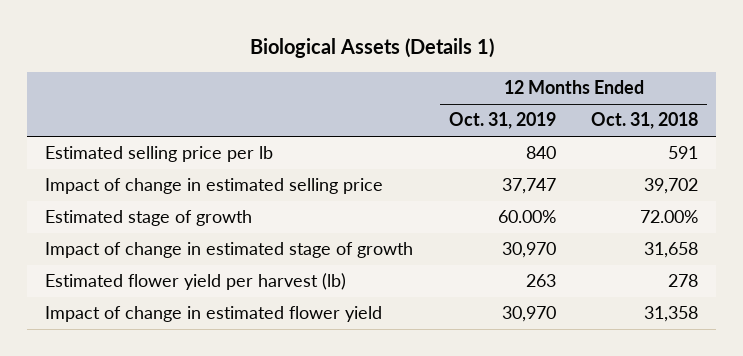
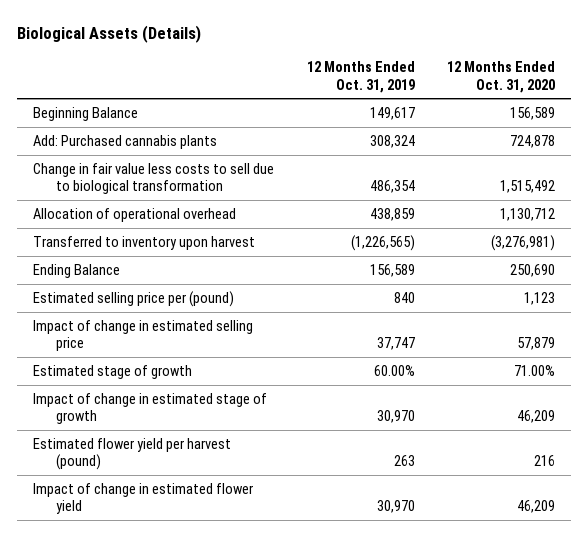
[249,38,494,59] Biological Assets (Details 1) -> [16,25,201,44] Biological Assets (Details)
[591,112,699,130] Oct. 31, 2018 -> none
none -> [447,61,556,93] 12 Months Ended Oct. 31, 2020
none -> [33,106,139,121] Beginning Balance
none -> [33,134,218,149] Add: Purchased cannabis plants
none -> [33,162,275,195] Change in fair value less costs to sell due to biological transformation
none -> [33,207,237,222] Allocation of operational overhead
none -> [33,235,256,250] Transferred to inventory upon harvest
none -> [33,263,121,278] Ending Balance
[45,146,274,163] Estimated selling price per lb -> [33,290,235,307] Estimated selling price per (pound)
[45,273,347,291] Estimated flower yield per harvest (lb) -> [33,437,232,471] Estimated flower yield per harvest (pound)

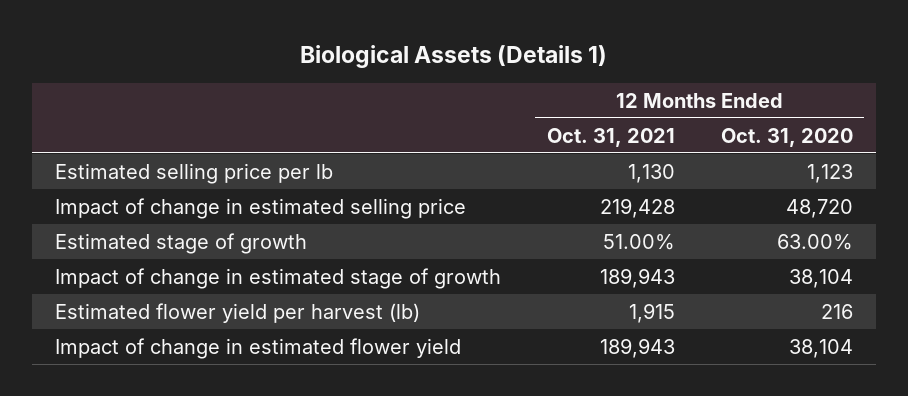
[16,25,201,44] Biological Assets (Details) -> [299,45,607,69] Biological Assets (Details 1)
[306,61,415,93] 12 Months Ended Oct. 31, 2019 -> none
none -> [546,127,675,147] Oct. 31, 2021
[33,106,139,121] Beginning Balance -> none
[33,134,218,149] Add: Purchased cannabis plants -> none
[33,162,275,195] Change in fair value less costs to sell due to biological transformation -> none
[33,207,237,222] Allocation of operational overhead -> none
[33,235,256,250] Transferred to inventory upon harvest -> none
[33,263,121,278] Ending Balance -> none
[33,290,235,307] Estimated selling price per (pound) -> [55,162,334,184] Estimated selling price per lb
[517,337,556,351] 57,879 -> [785,198,853,218] 48,720
[514,364,556,376] 71.00% -> [776,233,853,250] 63.00%
[517,410,556,424] 46,209 -> [788,268,853,288] 38,104
[33,437,232,471] Estimated flower yield per harvest (pound) -> [55,302,421,323] Estimated flower yield per harvest (lb)
[517,500,556,514] 46,209 -> [788,338,853,358] 38,104

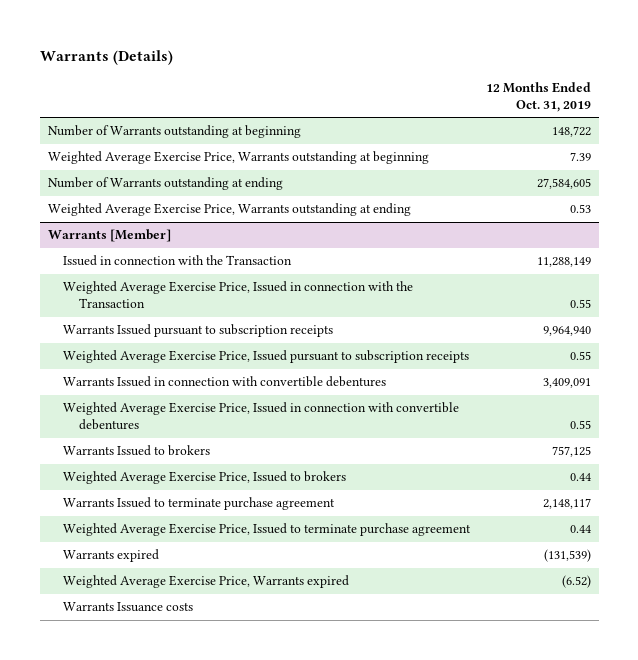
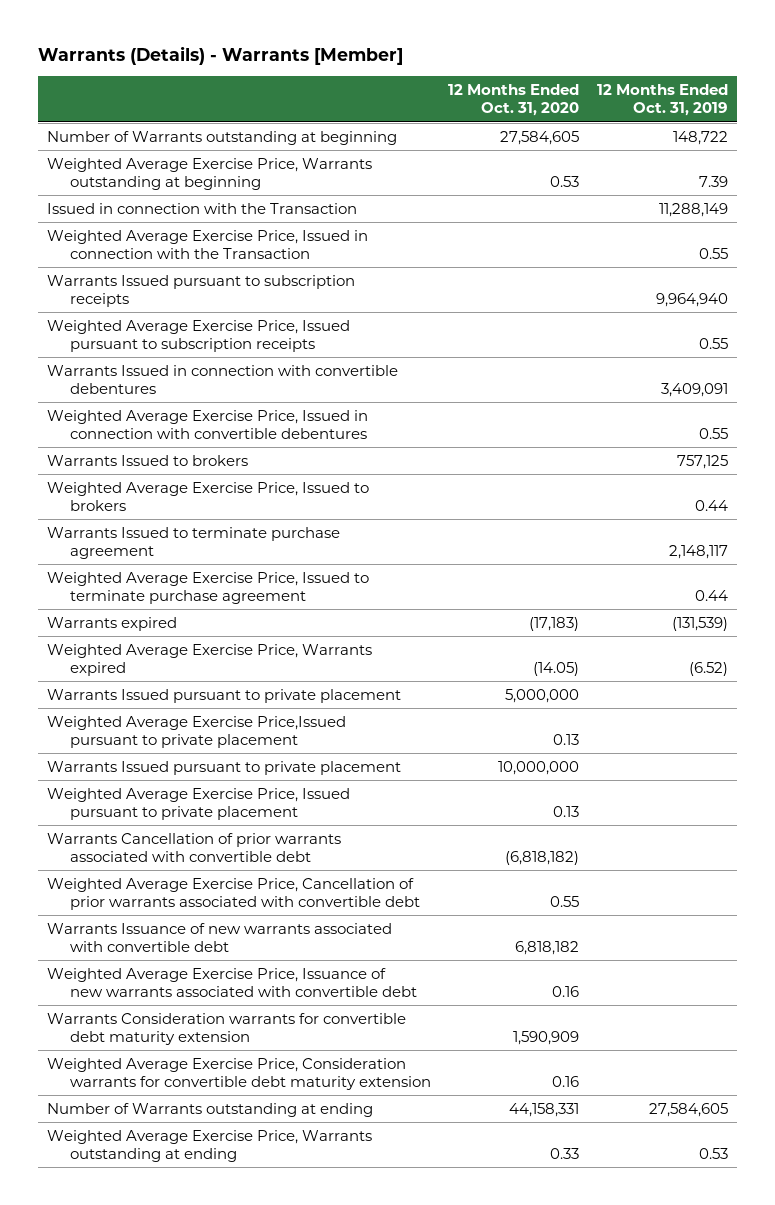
[39,49,173,65] Warrants (Details) -> [37,46,403,66] Warrants (Details) - Warrants [Member]
none -> [448,84,580,117] 12 Months Ended Oct. 31, 2020
[47,229,171,243] Warrants [Member] -> none
[63,602,194,613] Warrants Issuance costs -> none
none -> [46,688,401,703] Warrants Issued pursuant to private placement
none -> [46,715,346,749] Weighted Average Exercise Price,Issued pursuant to private placement
none -> [46,760,401,775] Warrants Issued pursuant to private placement
none -> [46,787,350,821] Weighted Average Exercise Price, Issued pursuant to private placement
none -> [46,832,341,863] Warrants Cancellation of prior warrants associated with convertible debt
none -> [46,877,420,911] Weighted Average Exercise Price, Cancellation of prior warrants associated with convertible debt
none -> [46,922,392,953] Warrants Issuance of new warrants associated with convertible debt
none -> [46,967,417,998] Weighted Average Exercise Price, Issuance of new warrants associated with convertible debt
none -> [46,1012,406,1046] Warrants Consideration warrants for convertible debt maturity extension
none -> [46,1057,431,1091] Weighted Average Exercise Price, Consideration warrants for convertible debt maturity extension
[47,177,283,191] Number of Warrants outstanding at ending -> [46,1102,373,1117] Number of Warrants outstanding at ending
[47,203,411,217] Weighted Average Exercise Price, Warrants outstanding at ending -> [46,1129,372,1163] Weighted Average Exercise Price, Warrants outstanding at ending

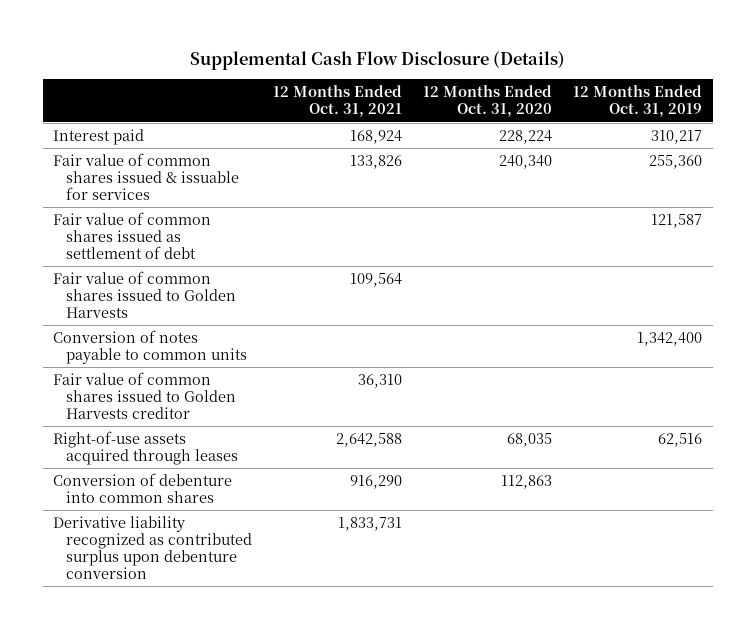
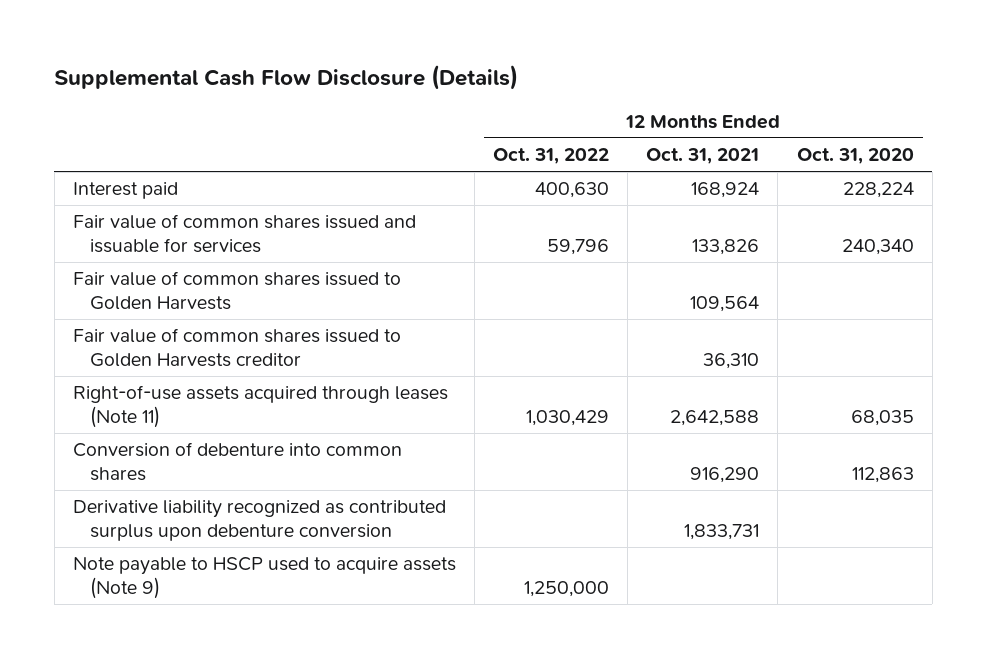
[573,85,703,118] 12 Months Ended Oct. 31, 2019 -> none
none -> [493,148,610,165] Oct. 31, 2022
[53,211,212,259] Fair value of common shares issued as settlement of debt -> none
[53,152,239,200] Fair value of common shares issued & issuable for services -> [72,214,416,253] Fair value of common shares issued and issuable for services
[53,329,247,364] Conversion of notes payable to common units -> none
[53,430,238,465] Right-of-use assets acquired through leases -> [72,385,448,428] Right-of-use assets acquired through leases (Note 11)
none -> [72,557,456,599] Note payable to HSCP used to acquire assets (Note 9)

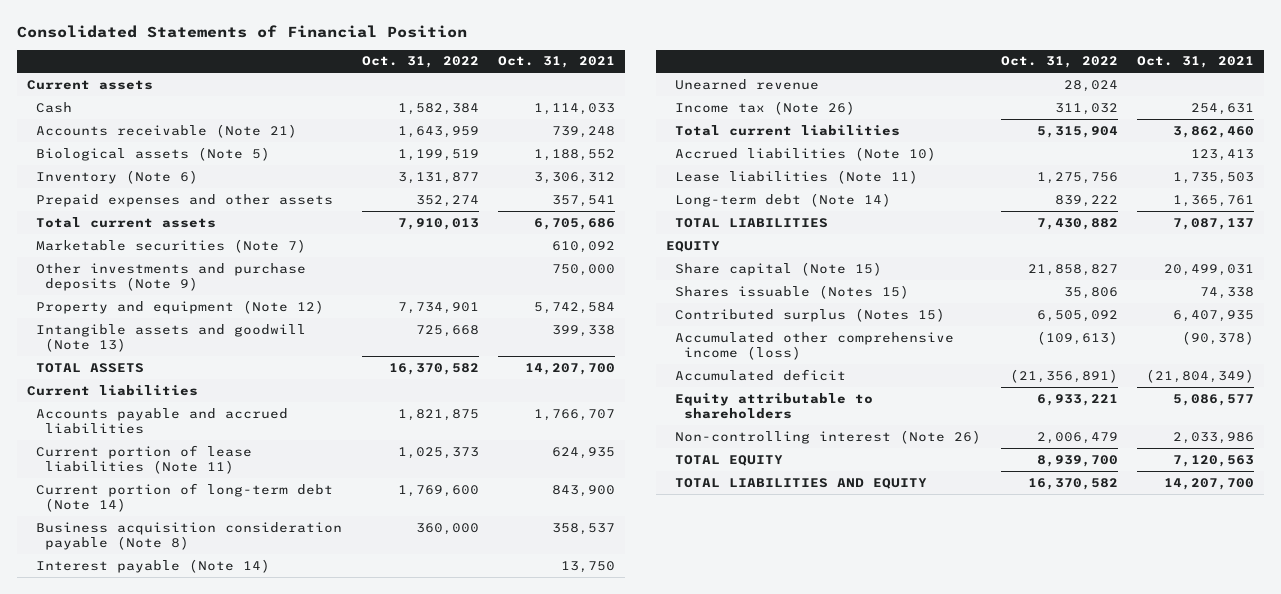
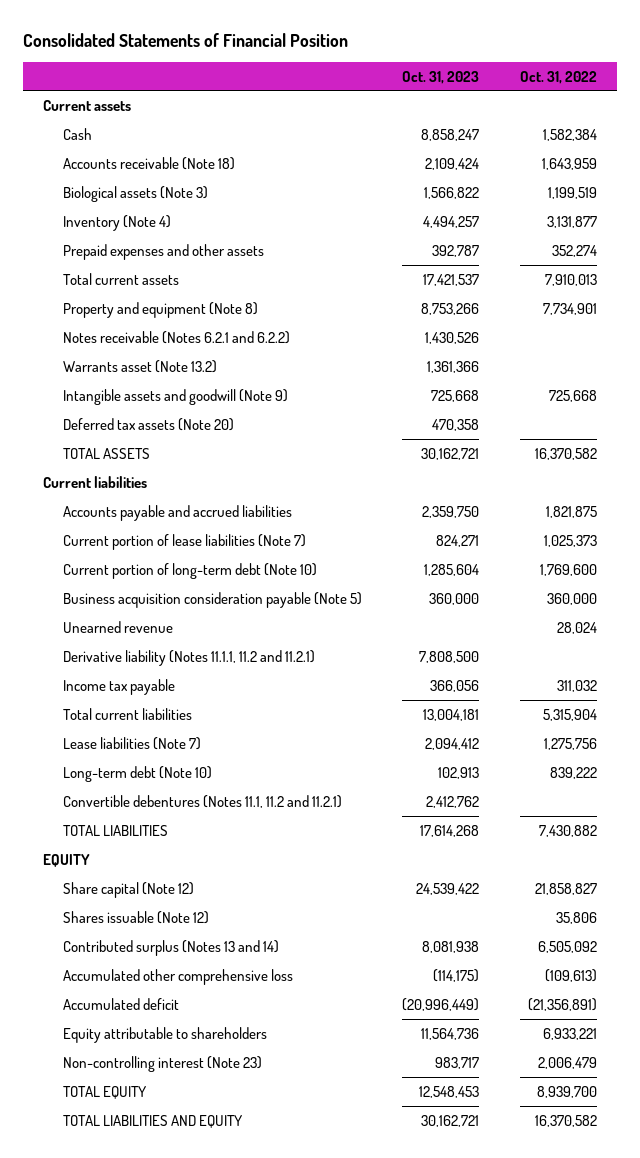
[498,56,616,69] Oct. 31, 2021 -> none
none -> [402,70,480,84] Oct. 31, 2023
[36,123,298,138] Accounts receivable (Note 21) -> [62,156,235,170] Accounts receivable (Note 18)
[36,146,271,161] Biological assets (Note 5) -> [62,185,208,202] Biological assets (Note 3)
[36,169,199,184] Inventory (Note 6) -> [62,214,171,231] Inventory (Note 4)
[36,238,307,253] Marketable securities (Note 7) -> none
[36,262,307,292] Other investments and purchase deposits (Note 9) -> none
[36,299,325,314] Property and equipment (Note 12) -> [62,301,258,318] Property and equipment (Note 8)
none -> [62,330,290,344] Notes receivable (Notes 6.2.1 and 6.2.2)
none -> [62,359,217,373] Warrants asset (Note 13.2)
[36,323,307,353] Intangible assets and goodwill (Note 13) -> [62,388,288,405] Intangible assets and goodwill (Note 9)
none -> [62,417,234,431] Deferred tax assets (Note 20)
[36,558,271,573] Interest payable (Note 14) -> none
[36,444,253,475] Current portion of lease liabilities (Note 11) -> [62,533,306,550] Current portion of lease liabilities (Note 7)
[36,482,334,513] Current portion of long-term debt (Note 14) -> [62,562,317,579] Current portion of long-term debt (Note 10)
[36,521,343,551] Business acquisition consideration payable (Note 8) -> [62,591,362,608] Business acquisition consideration payable (Note 5)
none -> [62,649,315,666] Derivative liability (Notes 11.1.1, 11.2 and 11.2.1)
[675,100,856,115] Income tax (Note 26) -> [62,678,175,695] Income tax payable
[675,146,937,161] Accrued liabilities (Note 10) -> none
[675,169,919,184] Lease liabilities (Note 11) -> [62,736,201,750] Lease liabilities (Note 7)
[675,192,892,207] Long-term debt (Note 14) -> [62,765,212,782] Long-term debt (Note 10)
none -> [62,794,342,808] Convertible debentures (Notes 11.1, 11.2 and 11.2.1)
[675,261,883,276] Share capital (Note 15) -> [62,881,194,898] Share capital (Note 12)
[675,284,910,299] Shares issuable (Notes 15) -> [62,910,209,924] Shares issuable (Note 12)
[675,307,946,322] Contributed surplus (Notes 15) -> [62,939,279,956] Contributed surplus (Notes 13 and 14)
[675,331,955,361] Accumulated other comprehensive income (loss) -> [62,968,293,985] Accumulated other comprehensive loss
[675,429,982,444] Non-controlling interest (Note 26) -> [62,1055,262,1072] Non-controlling interest (Note 23)

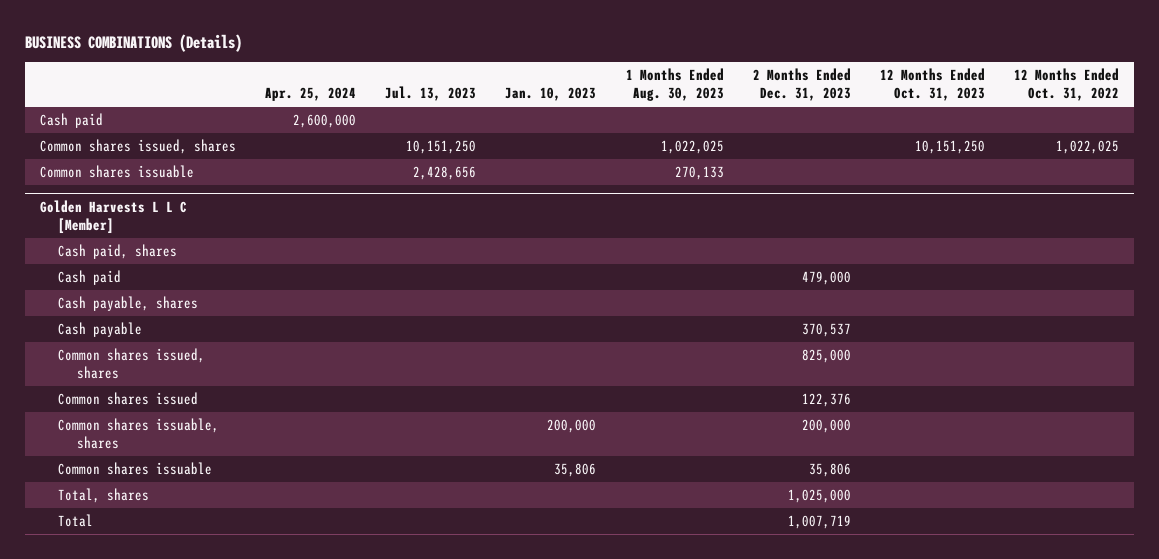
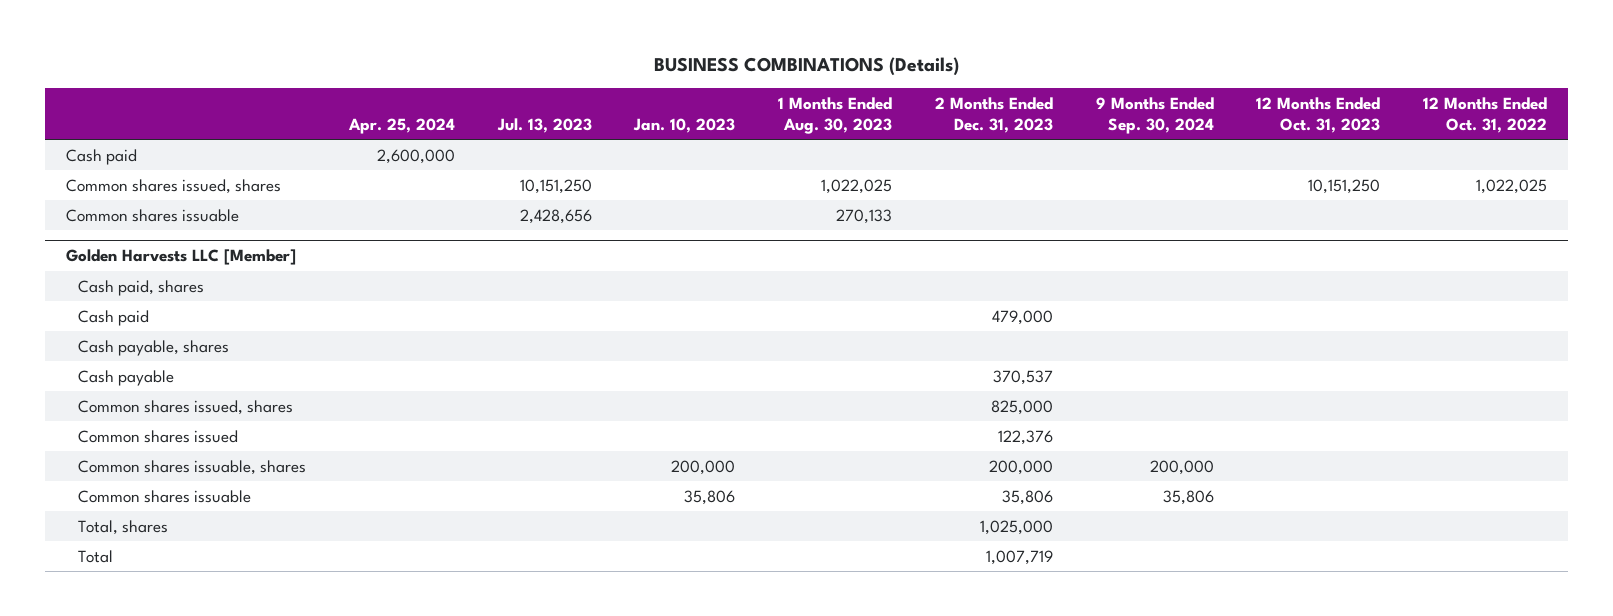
none -> [1095,97,1214,134] 9 Months Ended Sep. 30, 2024
[39,200,187,234] Golden Harvests L L C [Member] -> [66,249,297,266] Golden Harvests LLC [Member]

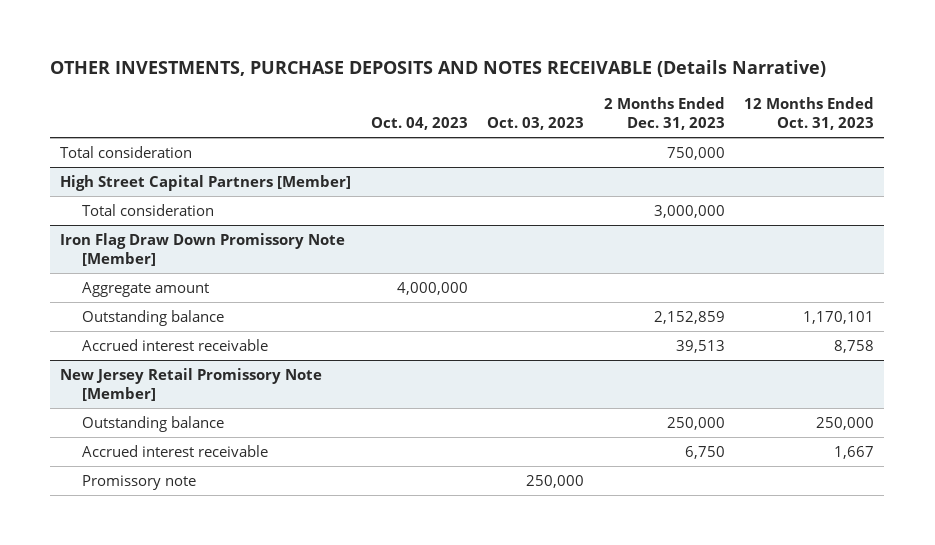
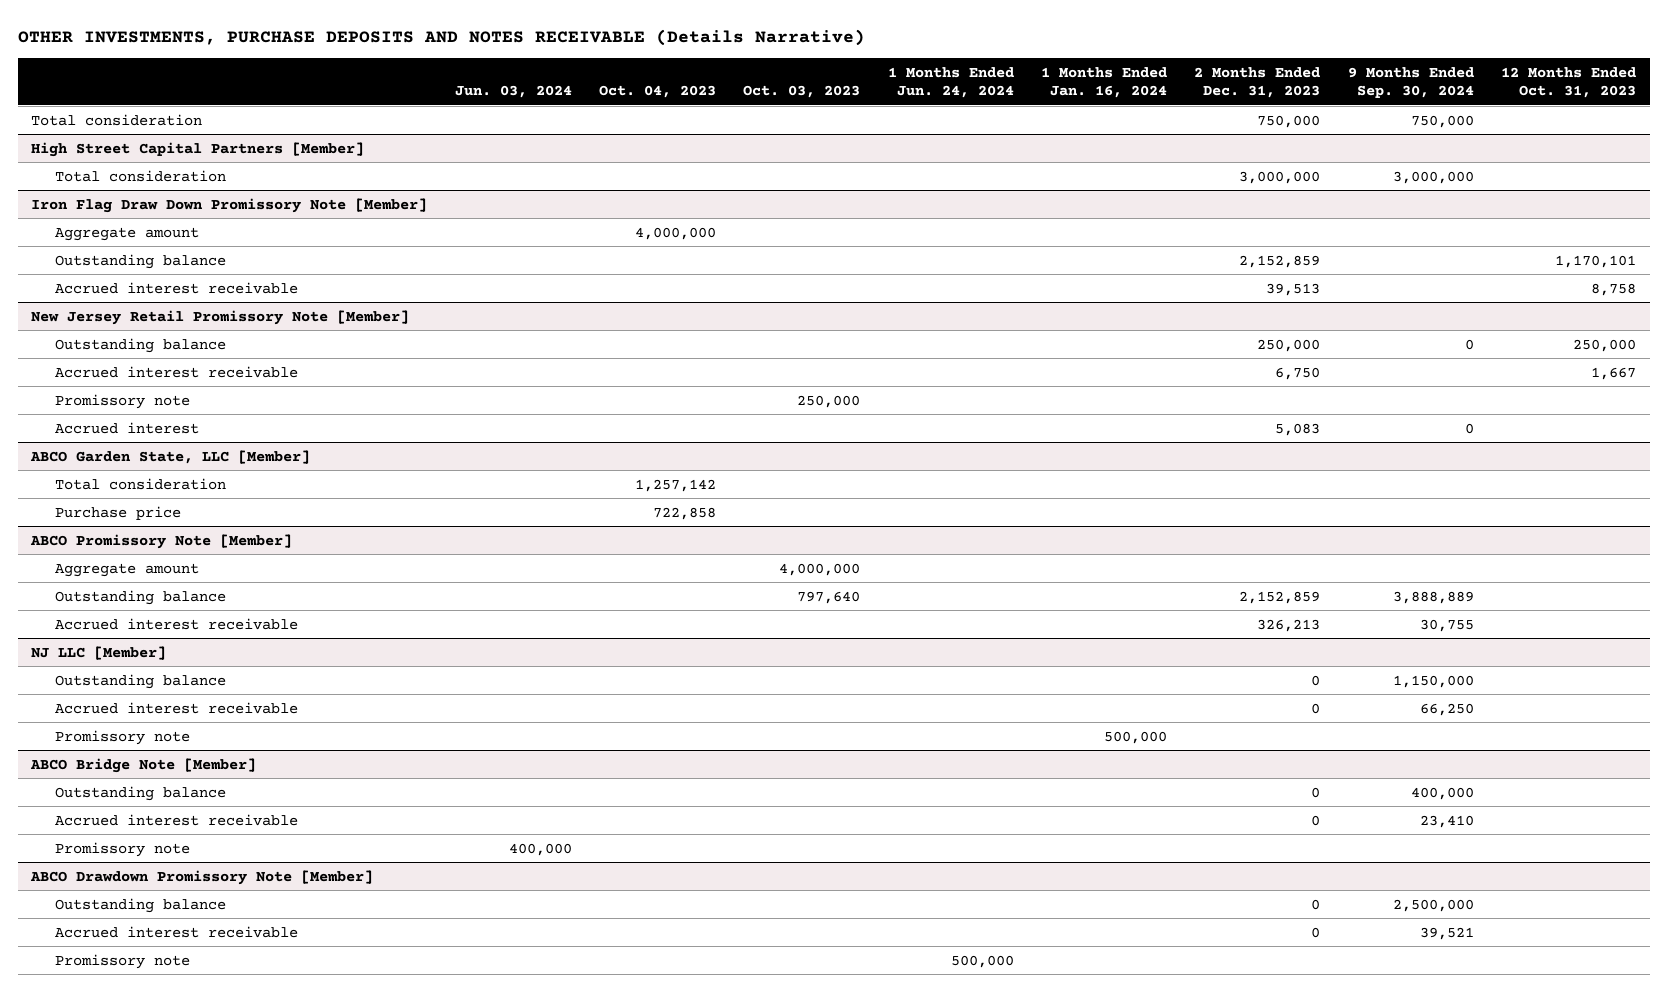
none -> [454,85,572,99] Jun. 03, 2024
none -> [887,66,1014,99] 1 Months Ended Jun. 24, 2024
none -> [1041,66,1168,99] 1 Months Ended Jan. 16, 2024
none -> [1347,66,1474,99] 9 Months Ended Sep. 30, 2024
none -> [55,421,200,434] Accrued interest
none -> [30,449,311,464] ABCO Garden State, LLC [Member]
none -> [55,477,227,490] Total consideration
none -> [55,505,182,520] Purchase price
none -> [30,533,293,549] ABCO Promissory Note [Member]
none -> [55,562,200,577] Aggregate amount
none -> [55,589,227,605] Outstanding balance
none -> [55,617,299,630] Accrued interest receivable
none -> [31,645,167,660] NJ LLC [Member]
none -> [55,673,227,689] Outstanding balance
none -> [55,701,299,714] Accrued interest receivable
none -> [55,729,191,745] Promissory note
none -> [30,757,257,773] ABCO Bridge Note [Member]
none -> [55,785,227,801] Outstanding balance
none -> [55,813,299,826] Accrued interest receivable
none -> [55,841,191,857] Promissory note
none -> [30,869,374,885] ABCO Drawdown Promissory Note [Member]
none -> [55,897,227,913] Outstanding balance
none -> [55,925,299,938] Accrued interest receivable
none -> [55,953,191,969] Promissory note

